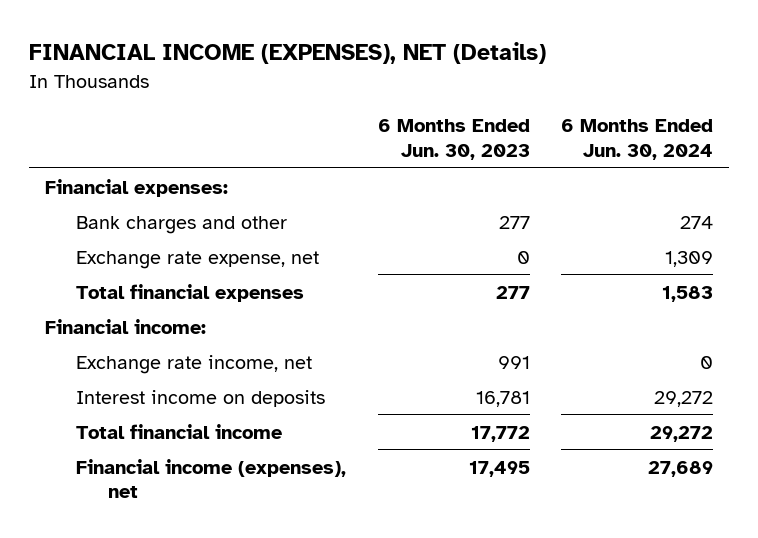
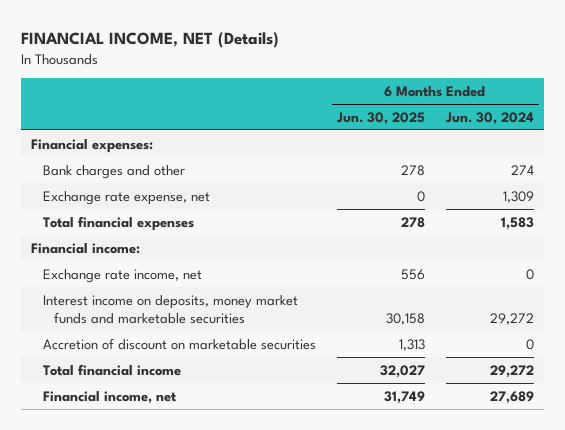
[28,42,546,65] FINANCIAL INCOME (EXPENSES), NET (Details) -> [20,31,279,48] FINANCIAL INCOME, NET (Details)
[377,119,530,160] 6 Months Ended Jun. 30, 2023 -> none
none -> [335,111,425,125] Jun. 30, 2025
[76,389,326,407] Interest income on deposits -> [42,294,298,324] Interest income on deposits, money market funds and marketable securities
none -> [42,337,316,350] Accretion of discount on marketable securities
[76,458,347,499] Financial income (expenses), net -> [42,390,177,404] Financial income, net

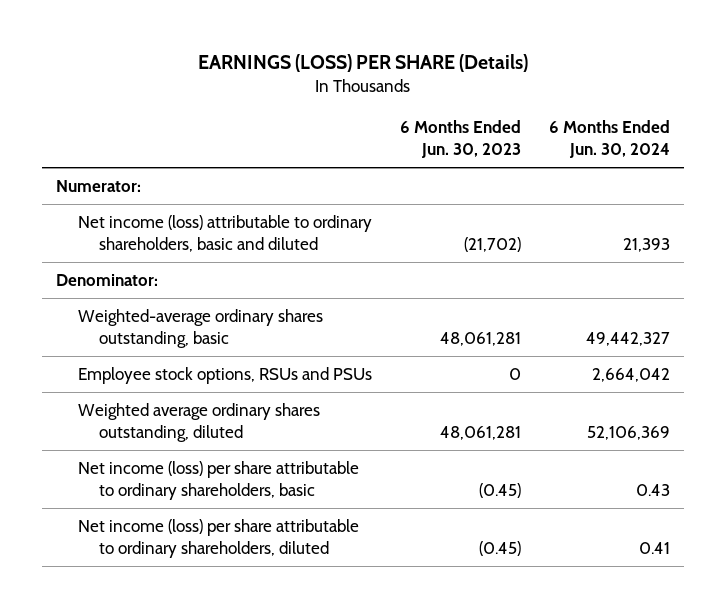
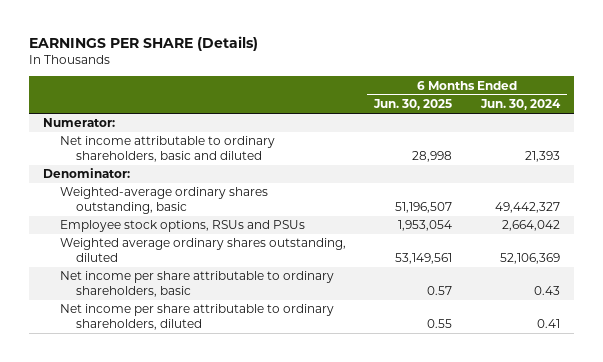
[198,53,529,72] EARNINGS (LOSS) PER SHARE (Details) -> [28,35,258,51] EARNINGS PER SHARE (Details)
[399,119,521,159] 6 Months Ended Jun. 30, 2023 -> none
none -> [373,99,453,111] Jun. 30, 2025
[77,214,372,253] Net income (loss) attributable to ordinary shareholders, basic and diluted -> [59,136,275,163] Net income attributable to ordinary shareholders, basic and diluted
[77,460,359,501] Net income (loss) per share attributable to ordinary shareholders, basic -> [59,271,334,298] Net income per share attributable to ordinary shareholders, basic
[77,518,359,559] Net income (loss) per share attributable to ordinary shareholders, diluted -> [59,304,334,331] Net income per share attributable to ordinary shareholders, diluted

